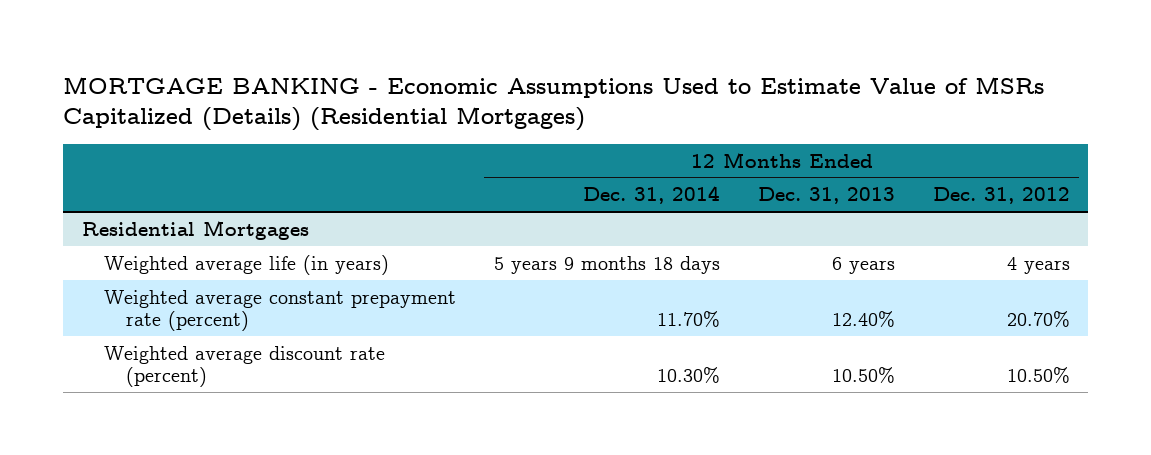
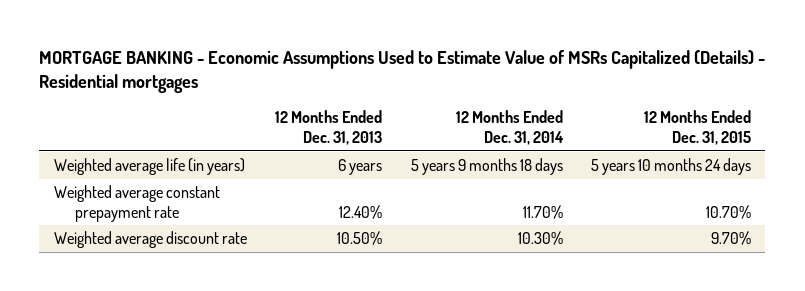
[62,76,1044,132] MORTGAGE BANKING - Economic Assumptions Used to Estimate Value of MSRs Capitalized (Details) (Residential Mortgages) -> [39,49,766,94] MORTGAGE BANKING - Economic Assumptions Used to Estimate Value of MSRs Capitalized (Details) - Residential mortgages
[932,187,1070,205] Dec. 31, 2012 -> none
none -> [644,110,752,145] 12 Months Ended Dec. 31, 2015
[81,219,309,240] Residential Mortgages -> none
[103,289,456,332] Weighted average constant prepayment rate (percent) -> [53,185,220,222] Weighted average constant prepayment rate
[103,345,385,388] Weighted average discount rate (percent) -> [53,231,247,249] Weighted average discount rate

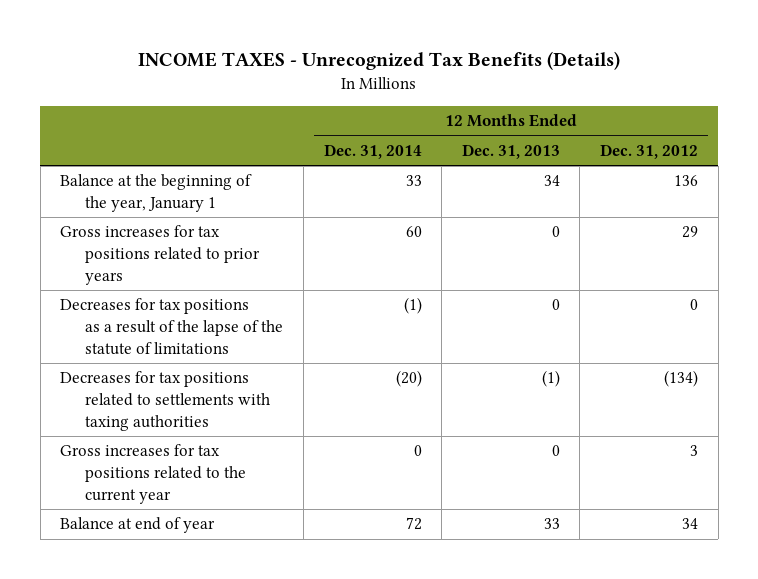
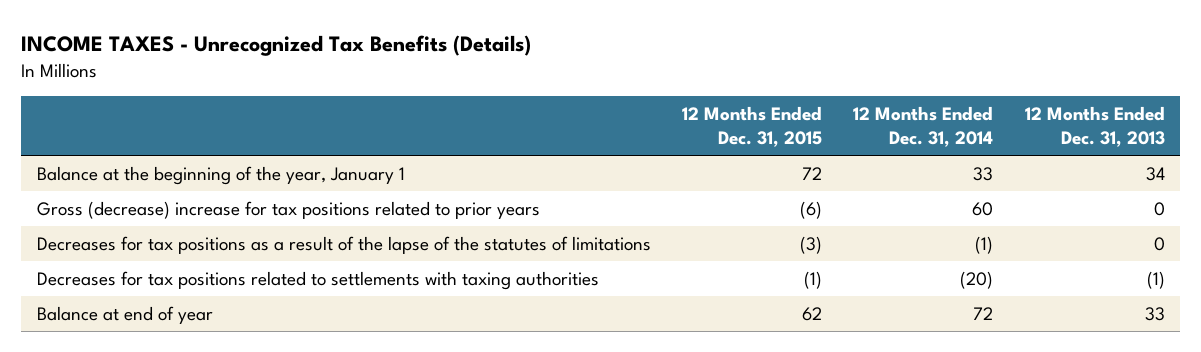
[599,144,698,160] Dec. 31, 2012 -> none
none -> [682,105,823,147] 12 Months Ended Dec. 31, 2015
[60,225,261,285] Gross increases for tax positions related to prior years -> [36,200,540,219] Gross (decrease) increase for tax positions related to prior years
[60,298,284,355] Decreases for tax positions as a result of the lapse of the statute of limitations -> [36,235,651,254] Decreases for tax positions as a result of the lapse of the statutes of limitations
[60,444,247,504] Gross increases for tax positions related to the current year -> none

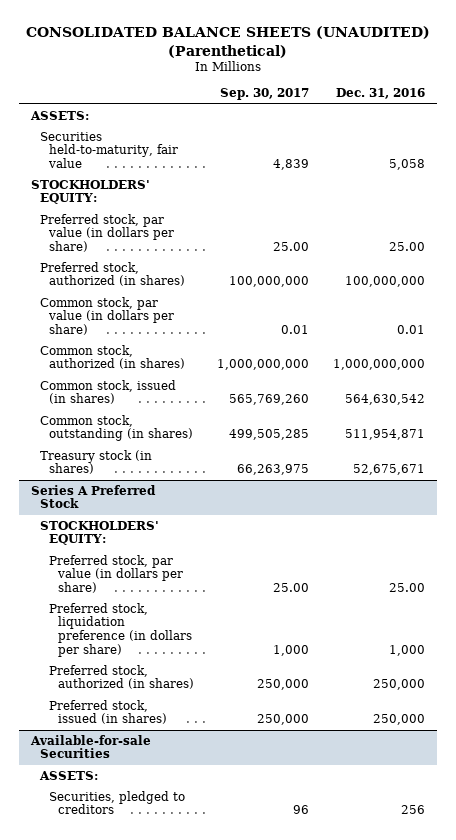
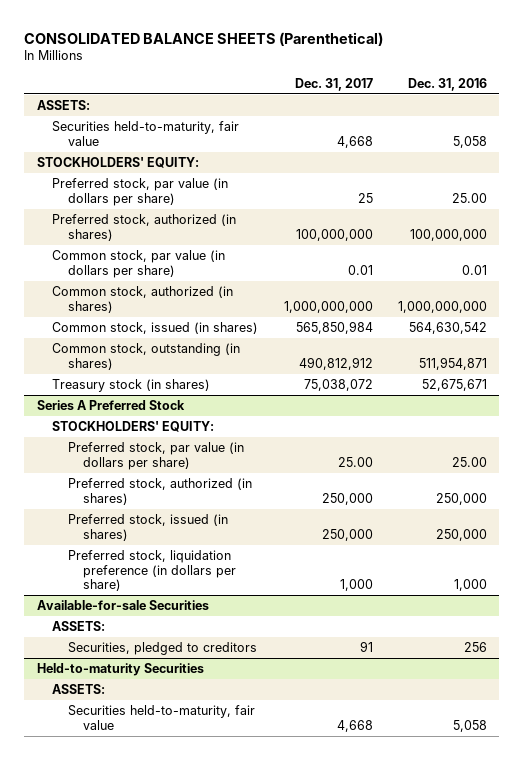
[25,26,430,58] CONSOLIDATED BALANCE SHEETS (UNAUDITED) (Parenthetical) -> [24,31,384,46] CONSOLIDATED BALANCE SHEETS (Parenthetical)
[220,88,310,101] Sep. 30, 2017 -> none
none -> [294,77,373,91] Dec. 31, 2017
[48,602,192,657] Preferred stock, liquidation preference (in dollars per share) -> [67,550,237,592] Preferred stock, liquidation preference (in dollars per share)
none -> [36,663,204,677] Held-to-maturity Securities
none -> [52,684,106,695] ASSETS:
none -> [67,705,255,730] Securities held-to-maturity, fair value

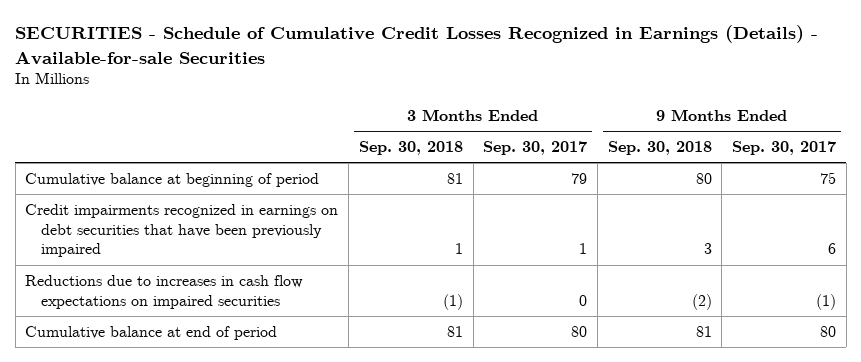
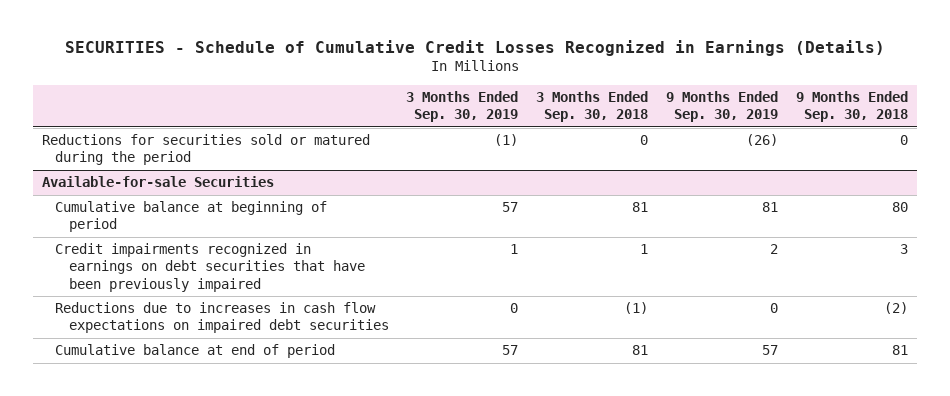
[15,25,819,65] SECURITIES - Schedule of Cumulative Credit Losses Recognized in Earnings (Details) - Available-for-sale Securities -> [64,40,885,57] SECURITIES - Schedule of Cumulative Credit Losses Recognized in Earnings (Details)
[483,140,588,155] Sep. 30, 2017 -> none
[732,140,837,155] Sep. 30, 2017 -> none
none -> [406,90,519,123] 3 Months Ended Sep. 30, 2019
none -> [666,90,779,123] 9 Months Ended Sep. 30, 2019
none -> [41,134,370,166] Reductions for securities sold or matured during the period
none -> [41,176,274,188] Available-for-sale Securities
[25,274,304,309] Reductions due to increases in cash flow expectations on impaired securities -> [55,302,389,334] Reductions due to increases in cash flow expectations on impaired debt securities

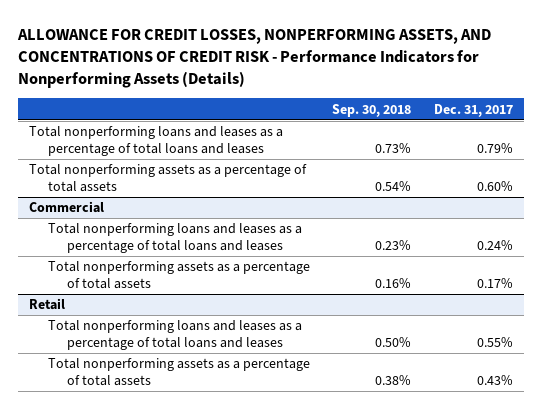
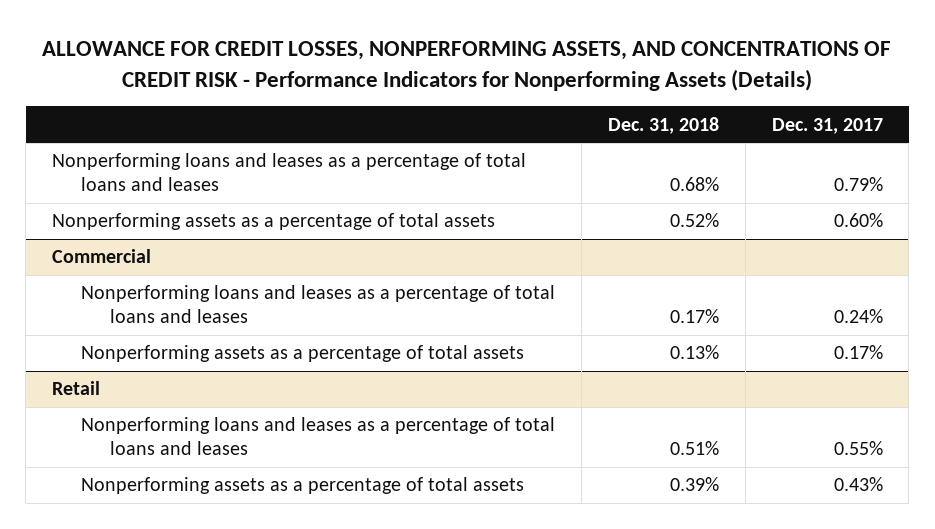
[332,103,412,117] Sep. 30, 2018 -> none
none -> [607,116,719,134] Dec. 31, 2018
[28,126,283,157] Total nonperforming loans and leases as a percentage of total loans and leases -> [52,153,527,192] Nonperforming loans and leases as a percentage of total loans and leases
[28,164,307,193] Total nonperforming assets as a percentage of total assets -> [52,213,496,231] Nonperforming assets as a percentage of total assets
[47,223,302,254] Total nonperforming loans and leases as a percentage of total loans and leases -> [80,285,555,324] Nonperforming loans and leases as a percentage of total loans and leases
[47,261,310,290] Total nonperforming assets as a percentage of total assets -> [80,345,524,363] Nonperforming assets as a percentage of total assets
[47,320,302,351] Total nonperforming loans and leases as a percentage of total loans and leases -> [80,417,555,456] Nonperforming loans and leases as a percentage of total loans and leases
[47,358,310,387] Total nonperforming assets as a percentage of total assets -> [80,477,524,495] Nonperforming assets as a percentage of total assets

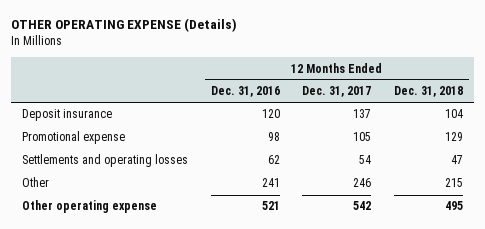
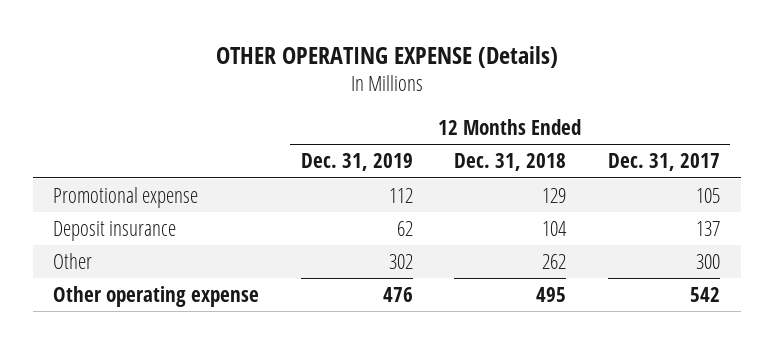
[210,86,280,98] Dec. 31, 2016 -> none
none -> [300,153,413,172] Dec. 31, 2019
[22,154,189,168] Settlements and operating losses -> none
[22,109,113,122] Deposit insurance -> [53,220,177,241] Deposit insurance
[353,178,372,188] 246 -> [695,253,720,269] 300
[444,178,463,188] 215 -> [542,253,567,269] 262

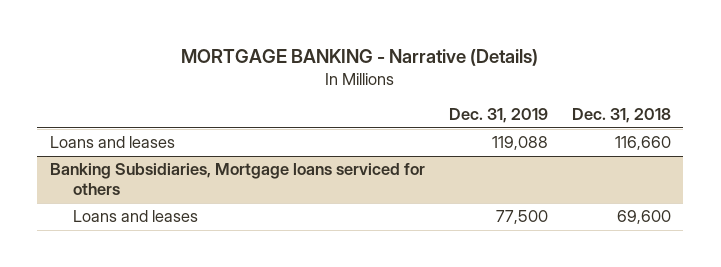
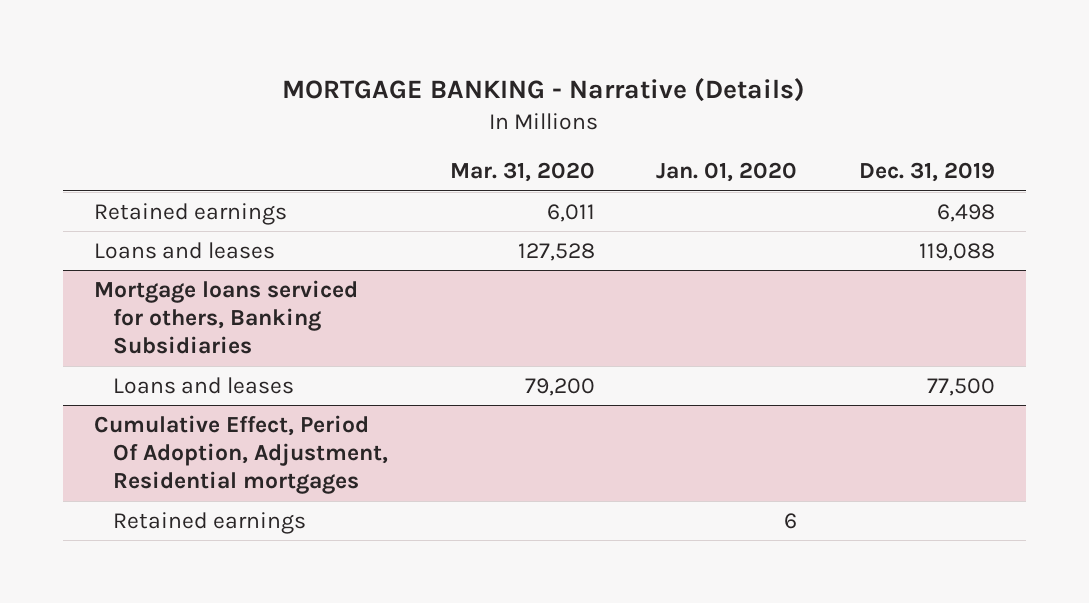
[571,108,671,124] Dec. 31, 2018 -> none
none -> [449,162,595,183] Mar. 31, 2020
none -> [656,162,798,183] Jan. 01, 2020
none -> [93,202,287,225] Retained earnings
[49,163,425,196] Banking Subsidiaries, Mortgage loans serviced for others -> [93,279,358,355] Mortgage loans serviced for others, Banking Subsidiaries
none -> [93,414,389,495] Cumulative Effect, Period Of Adoption, Adjustment, Residential mortgages
none -> [113,511,307,534] Retained earnings

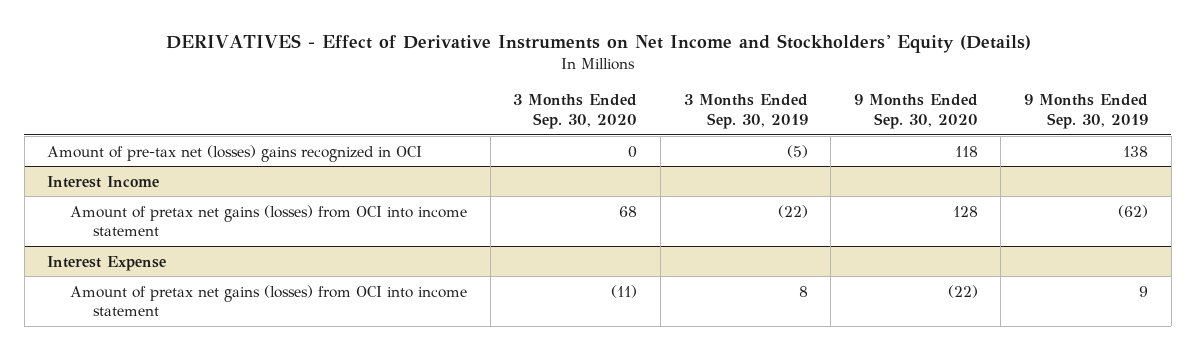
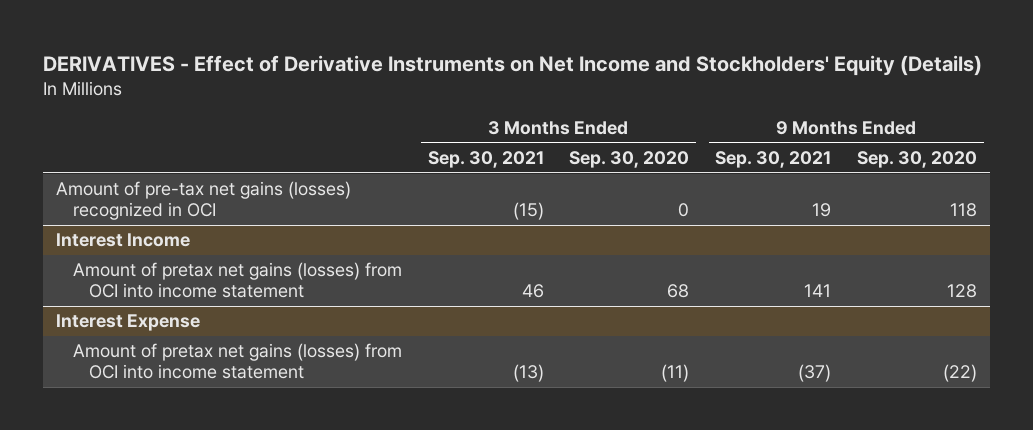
[683,94,808,129] 3 Months Ended Sep. 30, 2019 -> none
[1024,94,1149,129] 9 Months Ended Sep. 30, 2019 -> none
none -> [427,151,544,169] Sep. 30, 2021
none -> [715,151,832,169] Sep. 30, 2021
[47,144,423,162] Amount of pre-tax net (losses) gains recognized in OCI -> [56,181,352,221] Amount of pre-tax net gains (losses) recognized in OCI

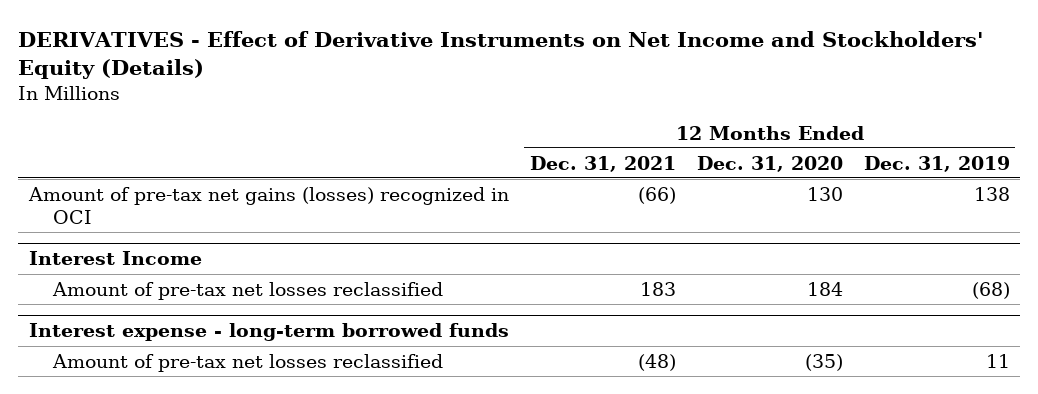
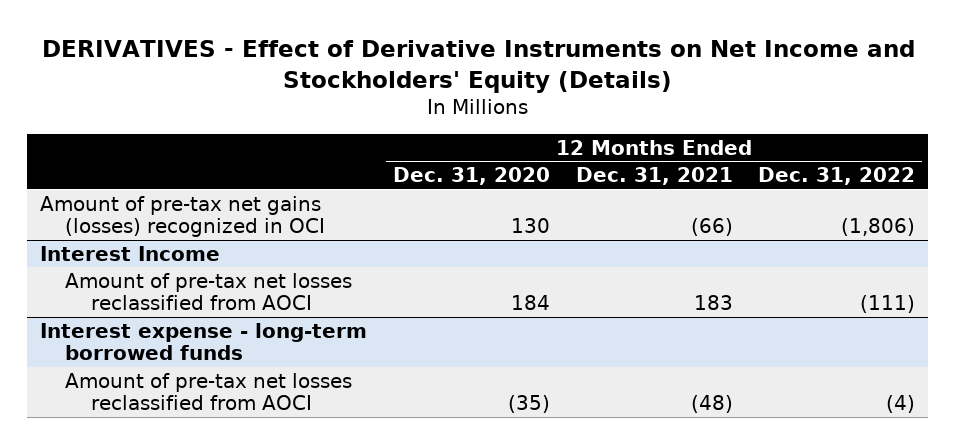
[863,155,1010,172] Dec. 31, 2019 -> none
none -> [758,166,916,185] Dec. 31, 2022
[51,281,443,300] Amount of pre-tax net losses reclassified -> [65,272,353,311] Amount of pre-tax net losses reclassified from AOCI
[51,353,443,372] Amount of pre-tax net losses reclassified -> [65,372,353,411] Amount of pre-tax net losses reclassified from AOCI

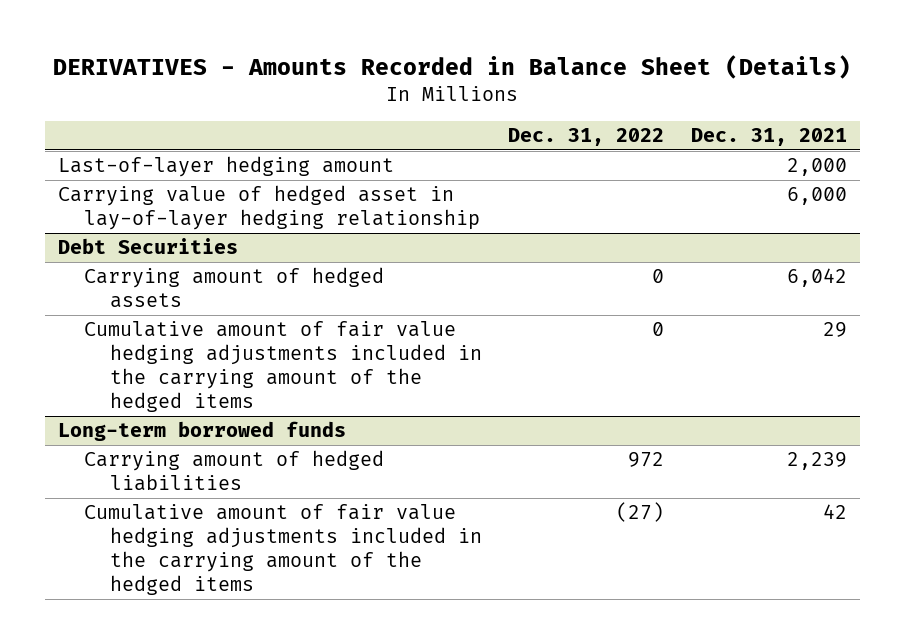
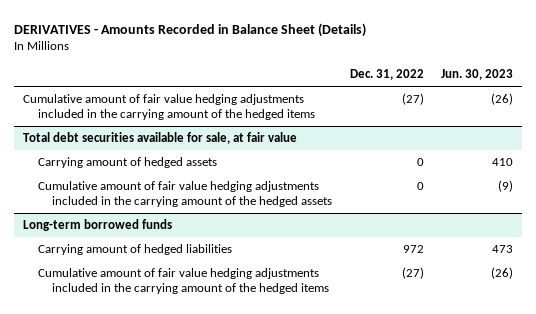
[690,127,847,146] Dec. 31, 2021 -> none
none -> [441,69,514,81] Jun. 30, 2023
[58,156,395,178] Last-of-layer hedging amount -> none
[58,185,481,231] Carrying value of hedged asset in lay-of-layer hedging relationship -> none
none -> [23,93,315,120] Cumulative amount of fair value hedging adjustments included in the carrying amount of the hedged items
[58,238,239,255] Debt Securities -> [23,131,298,144] Total debt securities available for sale, at fair value
[84,321,482,413] Cumulative amount of fair value hedging adjustments included in the carrying amount of the hedged items -> [37,180,333,207] Cumulative amount of fair value hedging adjustments included in the carrying amount of the hedged assets

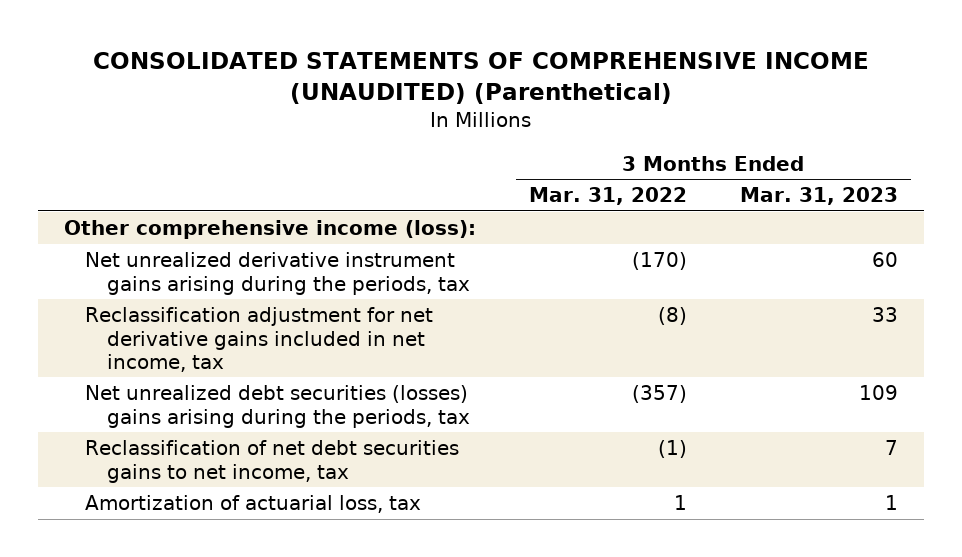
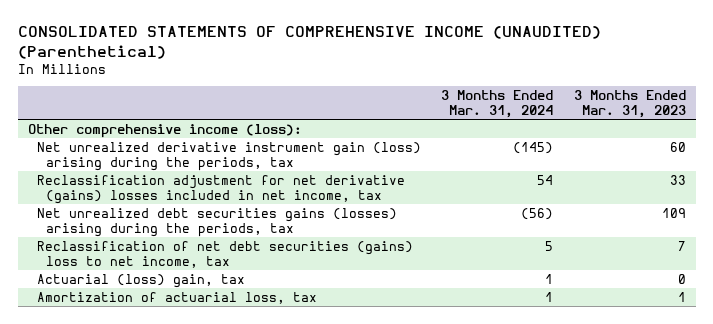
[528,187,687,206] Mar. 31, 2022 -> none
none -> [441,90,554,118] 3 Months Ended Mar. 31, 2024
[85,252,470,295] Net unrealized derivative instrument gains arising during the periods, tax -> [36,141,421,171] Net unrealized derivative instrument gain (loss) arising during the periods, tax
[85,307,434,372] Reclassification adjustment for net derivative gains included in net income, tax -> [36,174,405,204] Reclassification adjustment for net derivative (gains) losses included in net income, tax
[85,385,470,428] Net unrealized debt securities (losses) gains arising during the periods, tax -> [36,207,397,237] Net unrealized debt securities gains (losses) arising during the periods, tax
[85,440,460,483] Reclassification of net debt securities gains to net income, tax -> [36,240,413,268] Reclassification of net debt securities (gains) loss to net income, tax
none -> [36,273,245,288] Actuarial (loss) gain, tax

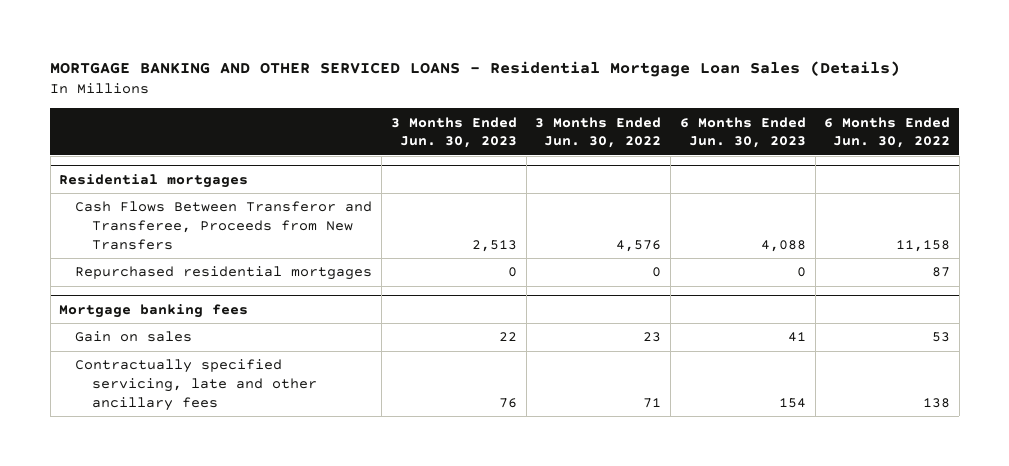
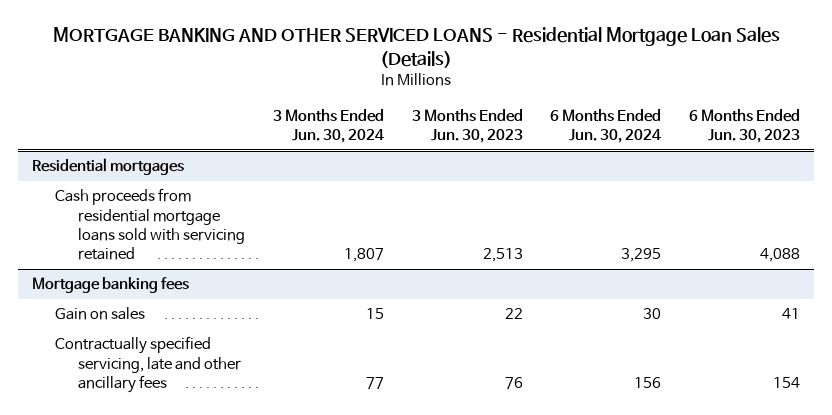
[535,116,662,149] 3 Months Ended Jun. 30, 2022 -> none
[824,116,951,149] 6 Months Ended Jun. 30, 2022 -> none
none -> [273,108,385,144] 3 Months Ended Jun. 30, 2024
none -> [550,108,662,144] 6 Months Ended Jun. 30, 2024
[75,266,373,281] Repurchased residential mortgages -> none
[75,201,373,250] Cash Flows Between Transferor and Transferee, Proceeds from New Transfers -> [55,188,246,261] Cash proceeds from residential mortgage loans sold with servicing retained

